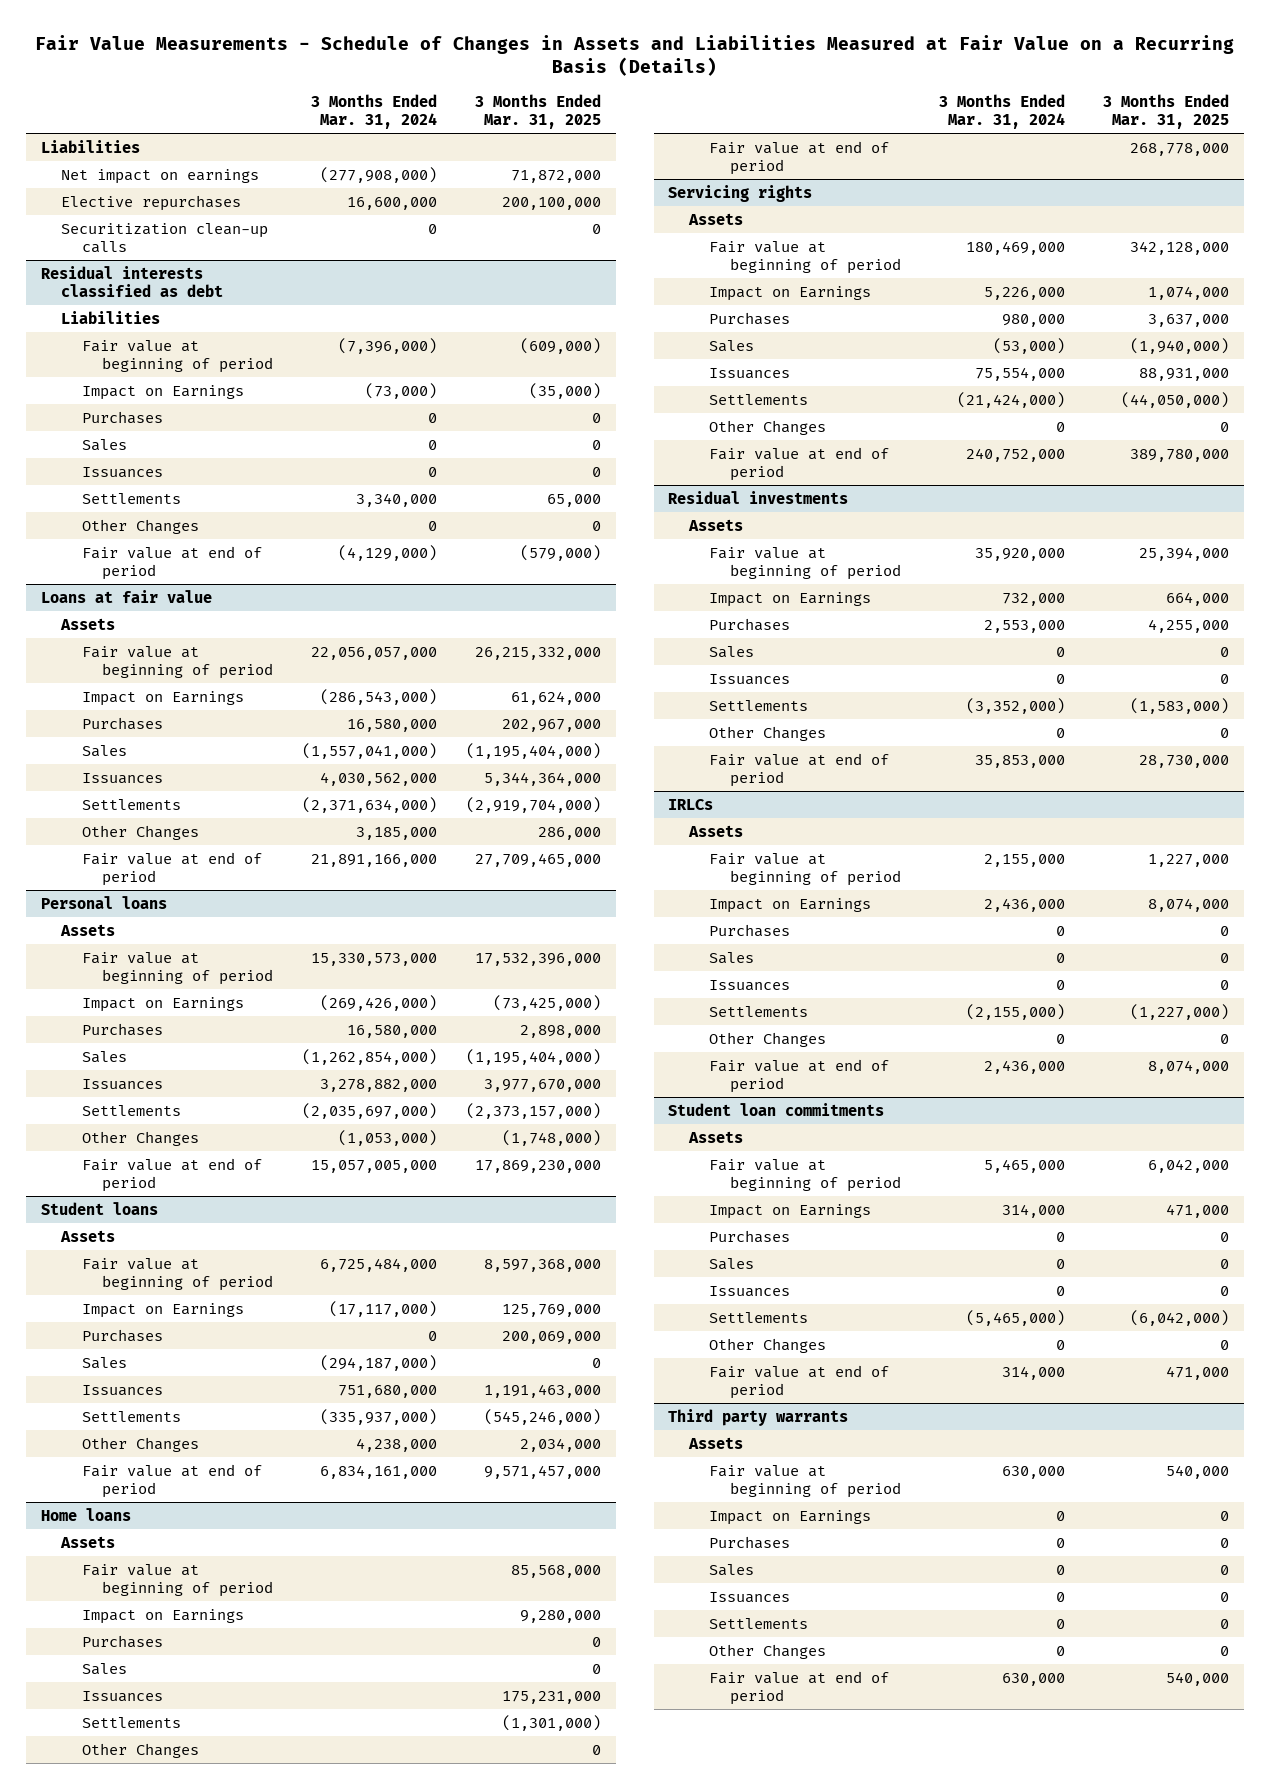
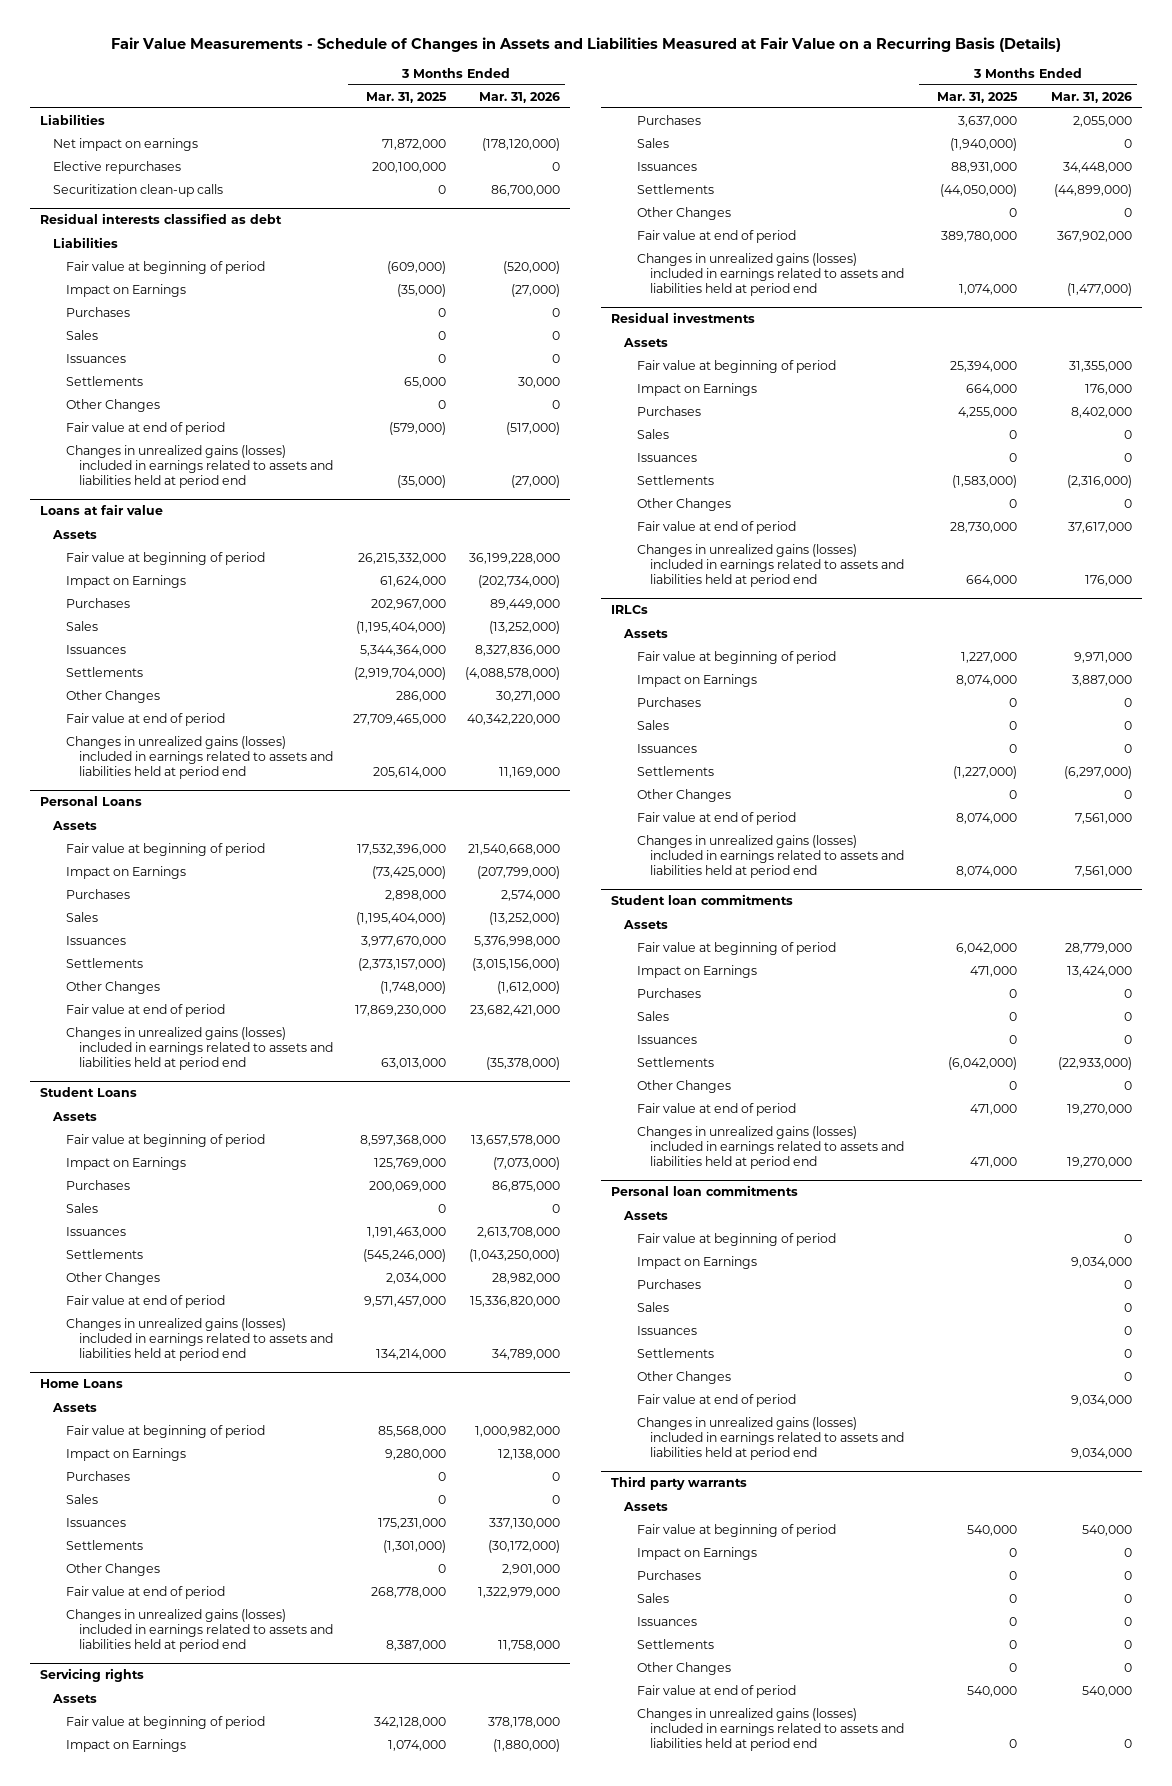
[311,94,438,130] 3 Months Ended Mar. 31, 2024 -> none
none -> [479,91,561,103] Mar. 31, 2026
none -> [65,444,334,489] Changes in unrealized gains (losses) included in earnings related to assets and liabilities held at period end
none -> [65,735,334,780] Changes in unrealized gains (losses) included in earnings related to assets and liabilities held at period end
[40,895,167,909] Personal loans -> [39,796,142,807] Personal Loans
none -> [65,1026,334,1071] Changes in unrealized gains (losses) included in earnings related to assets and liabilities held at period end
[40,1201,158,1215] Student loans -> [39,1087,137,1098] Student Loans
none -> [65,1317,334,1362] Changes in unrealized gains (losses) included in earnings related to assets and liabilities held at period end
[40,1507,131,1521] Home loans -> [39,1379,123,1389] Home Loans
none -> [65,1608,334,1653] Changes in unrealized gains (losses) included in earnings related to assets and liabilities held at period end
none -> [637,252,905,297] Changes in unrealized gains (losses) included in earnings related to assets and liabilities held at period end
none -> [637,543,905,588] Changes in unrealized gains (losses) included in earnings related to assets and liabilities held at period end
none -> [637,834,905,879] Changes in unrealized gains (losses) included in earnings related to assets and liabilities held at period end
none -> [637,1125,905,1170] Changes in unrealized gains (losses) included in earnings related to assets and liabilities held at period end
none -> [611,1185,799,1197] Personal loan commitments
none -> [623,1210,669,1220] Assets
none -> [637,1232,837,1246] Fair value at beginning of period
none -> [637,1255,758,1269] Impact on Earnings
none -> [637,1278,702,1289] Purchases
none -> [637,1301,670,1312] Sales
none -> [637,1325,698,1335] Issuances
none -> [637,1347,715,1358] Settlements
none -> [637,1370,732,1384] Other Changes
none -> [637,1393,797,1407] Fair value at end of period
none -> [637,1416,905,1461] Changes in unrealized gains (losses) included in earnings related to assets and liabilities held at period end
none -> [637,1707,905,1752] Changes in unrealized gains (losses) included in earnings related to assets and liabilities held at period end

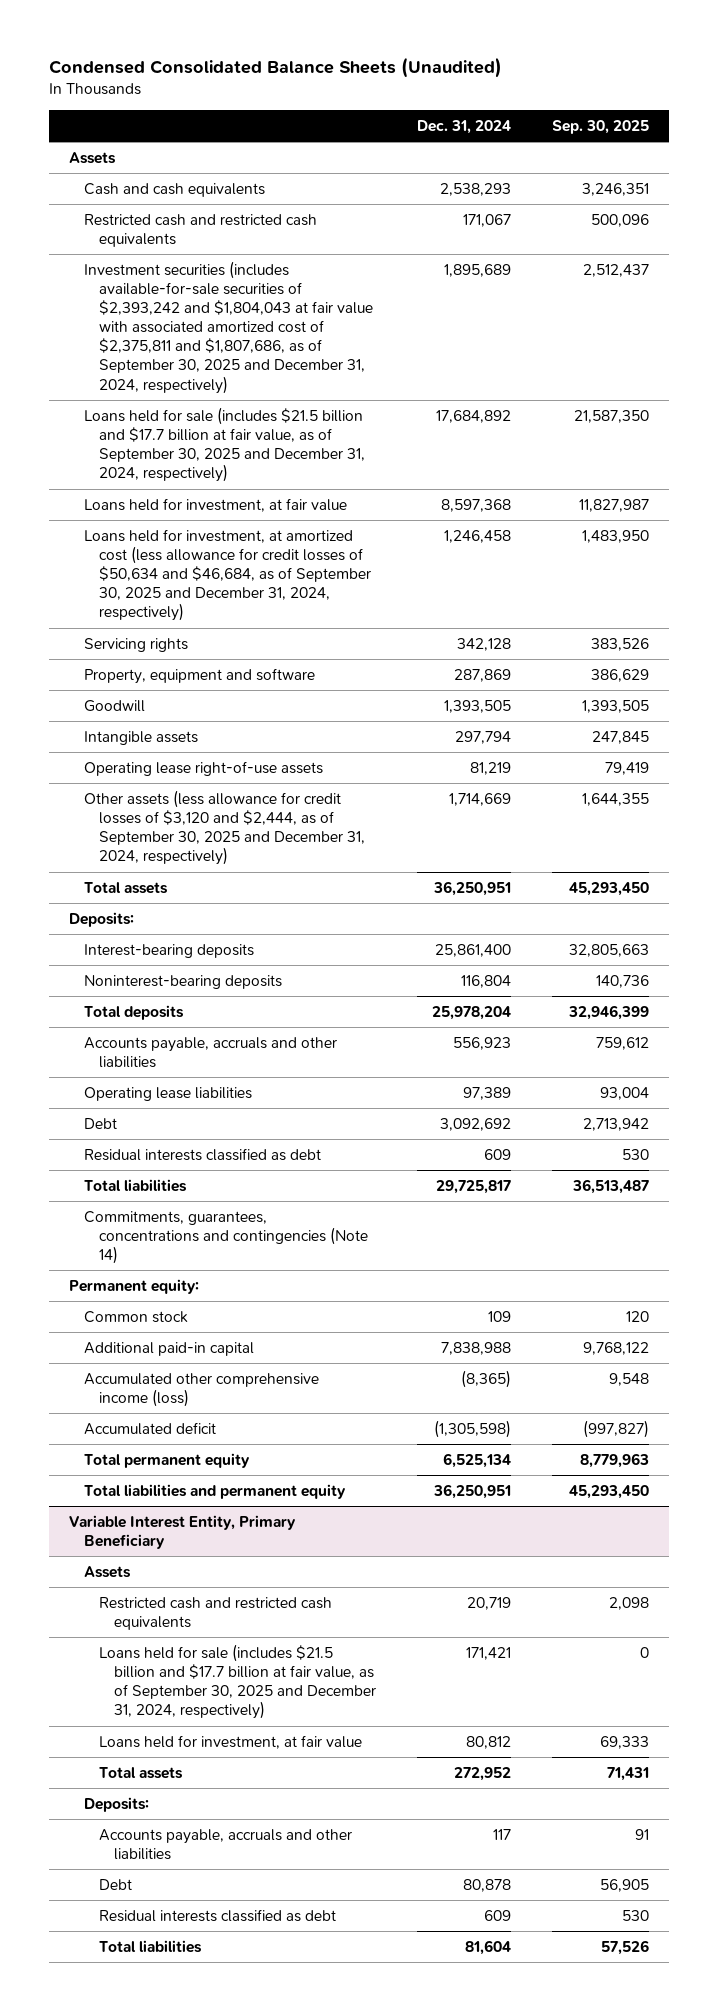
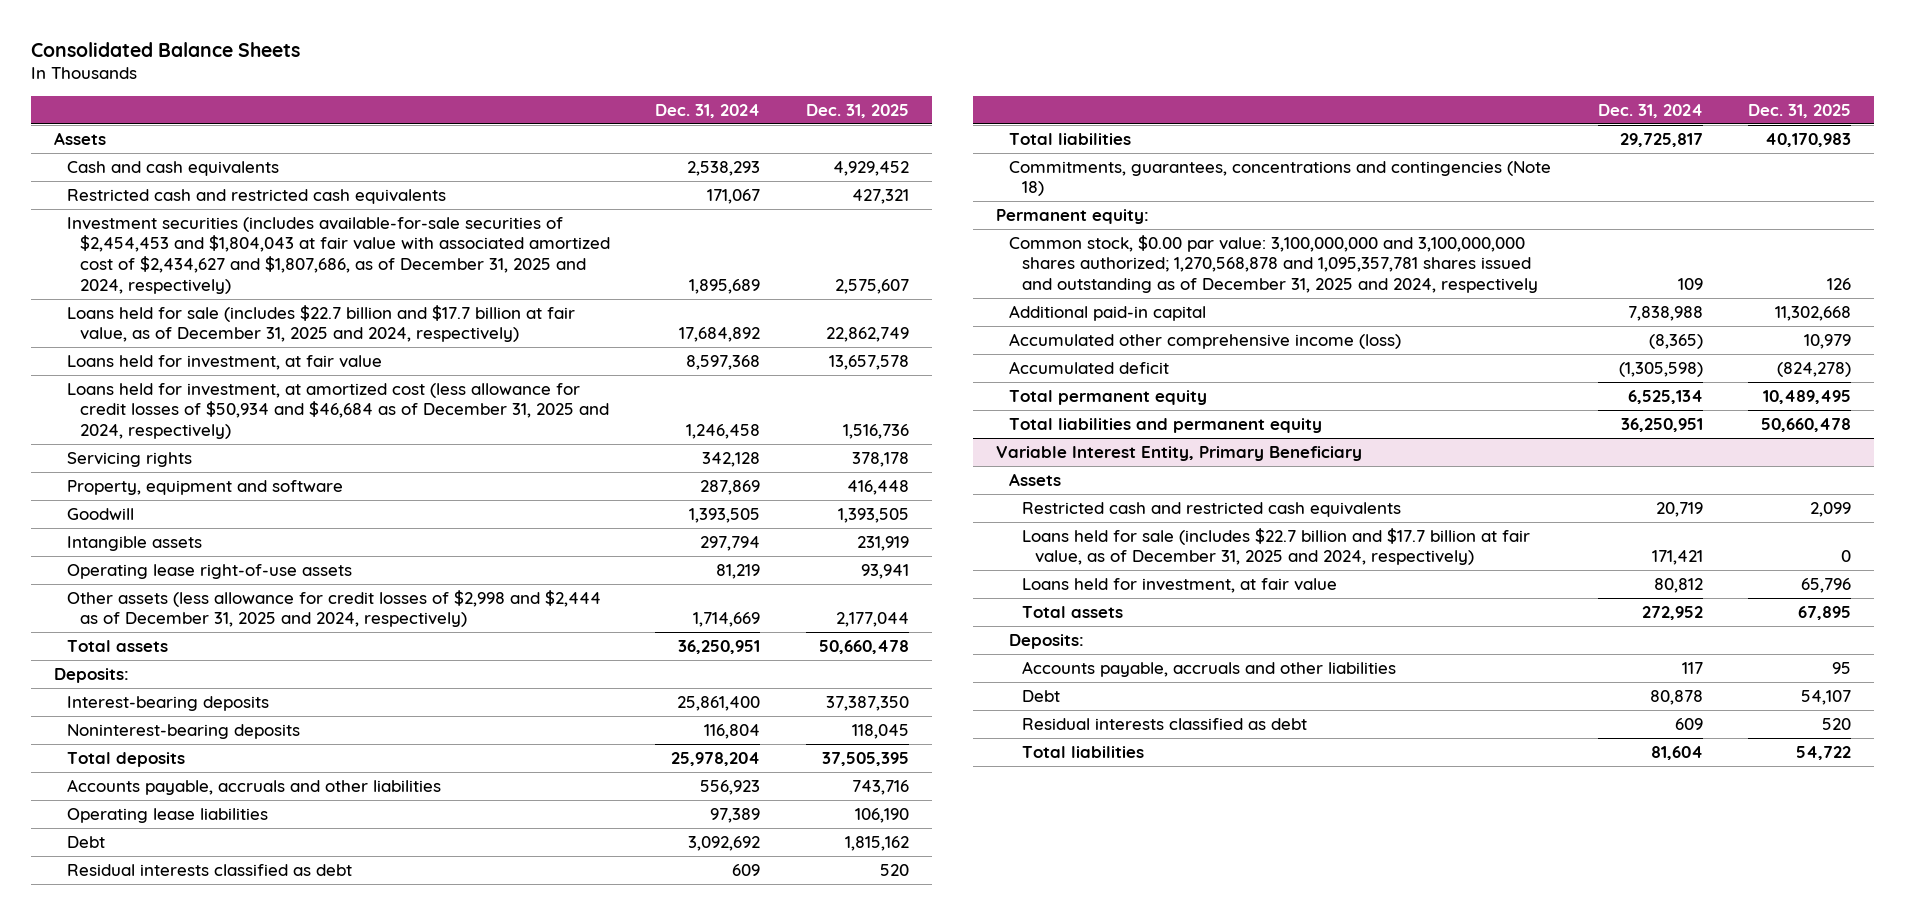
[48,57,502,79] Condensed Consolidated Balance Sheets (Unaudited) -> [30,41,300,57] Consolidated Balance Sheets
[551,119,649,134] Sep. 30, 2025 -> none
none -> [805,104,909,119] Dec. 31, 2025
[84,260,374,394] Investment securities (includes available-for-sale securities of $2,393,242 and $1,804,043 at fair value with associated amortized cost of $2,375,811 and $1,807,686, as of September 30, 2025 and December 31, 2024, respectively) -> [66,216,610,294] Investment securities (includes available-for-sale securities of $2,454,453 and $1,804,043 at fair value with associated amortized cost of $2,434,627 and $1,807,686, as of December 31, 2025 and 2024, respectively)
[84,406,366,483] Loans held for sale (includes $21.5 billion and $17.7 billion at fair value, as of September 30, 2025 and December 31, 2024, respectively) -> [66,304,575,343] Loans held for sale (includes $22.7 billion and $17.7 billion at fair value, as of December 31, 2025 and 2024, respectively)
[84,528,372,622] Loans held for investment, at amortized cost (less allowance for credit losses of $50,634 and $46,684, as of September 30, 2025 and December 31, 2024, respectively) -> [66,382,609,440] Loans held for investment, at amortized cost (less allowance for credit losses of $50,934 and $46,684 as of December 31, 2025 and 2024, respectively)
[84,789,366,866] Other assets (less allowance for credit losses of $3,120 and $2,444, as of September 30, 2025 and December 31, 2024, respectively) -> [66,589,601,628] Other assets (less allowance for credit losses of $2,998 and $2,444 as of December 31, 2025 and 2024, respectively)
[84,1210,369,1265] Commitments, guarantees, concentrations and contingencies (Note 14) -> [1009,160,1552,197] Commitments, guarantees, concentrations and contingencies (Note 18)
[84,1310,189,1323] Common stock -> [1009,234,1539,294] Common stock, $0.00 par value: 3,100,000,000 and 3,100,000,000 shares authorized; 1,270,568,878 and 1,095,357,781 shares issued and outstanding as of December 31, 2025 and 2024, respectively
[99,1643,377,1720] Loans held for sale (includes $21.5 billion and $17.7 billion at fair value, as of September 30, 2025 and December 31, 2024, respectively) -> [1022,527,1531,566] Loans held for sale (includes $22.7 billion and $17.7 billion at fair value, as of December 31, 2025 and 2024, respectively)

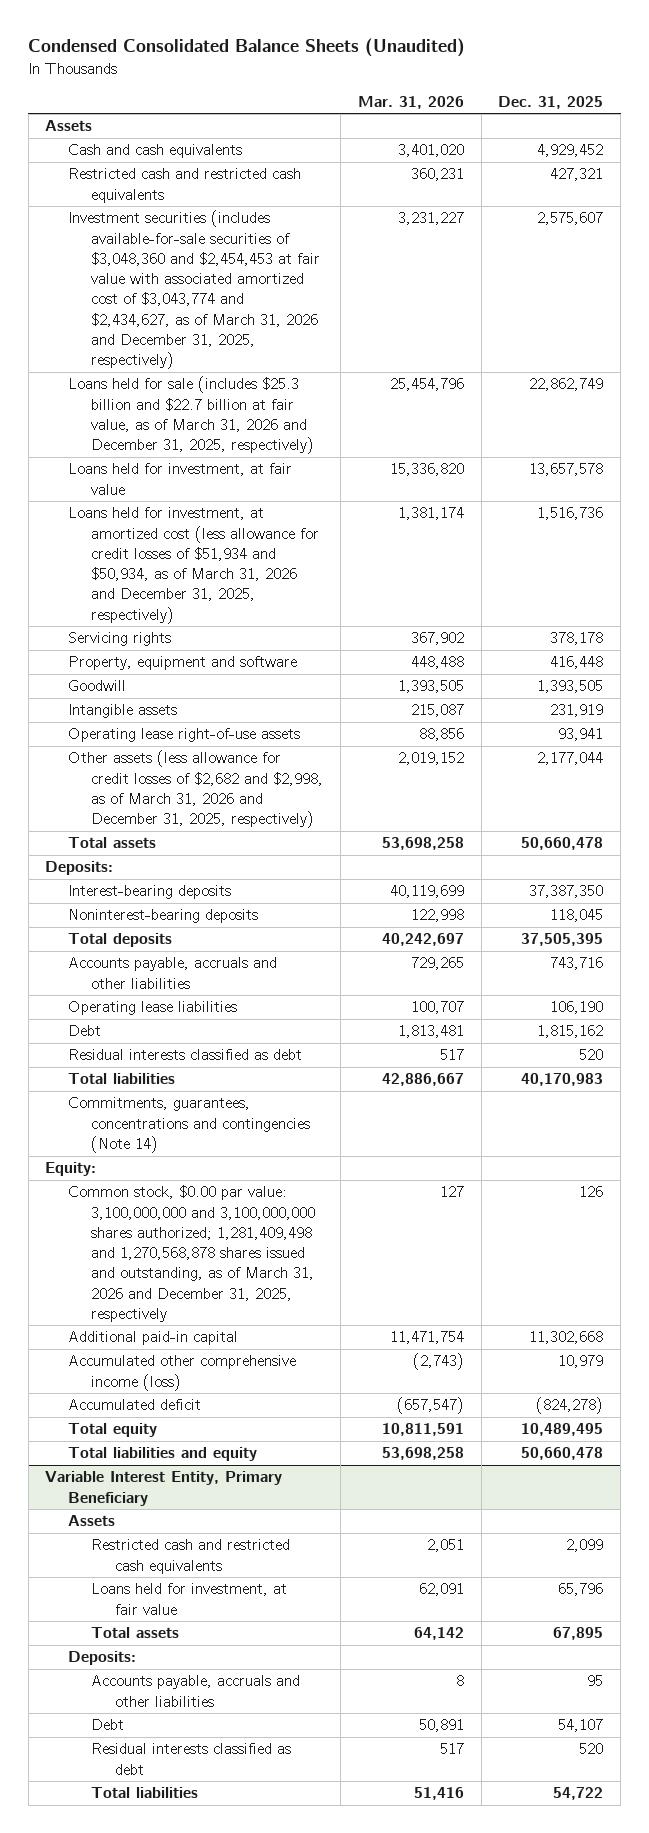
[30,41,300,57] Consolidated Balance Sheets -> [28,38,466,58] Condensed Consolidated Balance Sheets (Unaudited)
[655,104,761,119] Dec. 31, 2024 -> none
none -> [357,95,464,109] Mar. 31, 2026
[66,216,610,294] Investment securities (includes available-for-sale securities of $2,454,453 and $1,804,043 at fair value with associated amortized cost of $2,434,627 and $1,807,686, as of December 31, 2025 and 2024, respectively) -> [68,210,321,369] Investment securities (includes available-for-sale securities of $3,048,360 and $2,454,453 at fair value with associated amortized cost of $3,043,774 and $2,434,627, as of March 31, 2026 and December 31, 2025, respectively)
[66,304,575,343] Loans held for sale (includes $22.7 billion and $17.7 billion at fair value, as of December 31, 2025 and 2024, respectively) -> [68,376,315,455] Loans held for sale (includes $25.3 billion and $22.7 billion at fair value, as of March 31, 2026 and December 31, 2025, respectively)
[66,382,609,440] Loans held for investment, at amortized cost (less allowance for credit losses of $50,934 and $46,684 as of December 31, 2025 and 2024, respectively) -> [68,507,320,624] Loans held for investment, at amortized cost (less allowance for credit losses of $51,934 and $50,934, as of March 31, 2026 and December 31, 2025, respectively)
[66,589,601,628] Other assets (less allowance for credit losses of $2,998 and $2,444 as of December 31, 2025 and 2024, respectively) -> [68,750,324,829] Other assets (less allowance for credit losses of $2,682 and $2,998, as of March 31, 2026 and December 31, 2025, respectively)
[1009,160,1552,197] Commitments, guarantees, concentrations and contingencies (Note 18) -> [68,1097,311,1153] Commitments, guarantees, concentrations and contingencies (Note 14)
[996,208,1150,224] Permanent equity: -> [45,1162,97,1177] Equity:
[1009,234,1539,294] Common stock, $0.00 par value: 3,100,000,000 and 3,100,000,000 shares authorized; 1,270,568,878 and 1,095,357,781 shares issued and outstanding as of December 31, 2025 and 2024, respectively -> [68,1185,316,1322] Common stock, $0.00 par value: 3,100,000,000 and 3,100,000,000 shares authorized; 1,281,409,498 and 1,270,568,878 shares issued and outstanding, as of March 31, 2026 and December 31, 2025, respectively
[1009,389,1208,405] Total permanent equity -> [68,1423,158,1438] Total equity
[1009,417,1323,433] Total liabilities and permanent equity -> [68,1447,258,1462] Total liabilities and equity
[1022,527,1531,566] Loans held for sale (includes $22.7 billion and $17.7 billion at fair value, as of December 31, 2025 and 2024, respectively) -> none

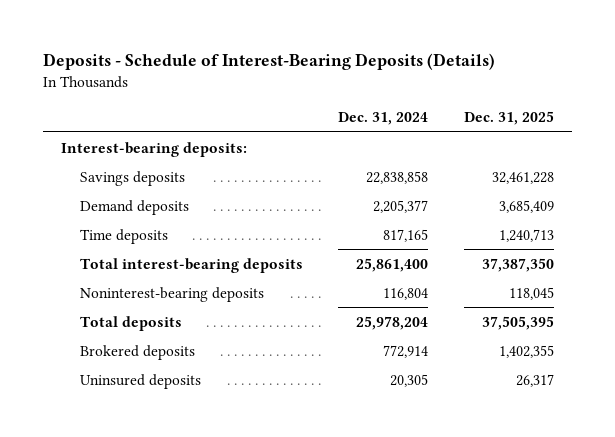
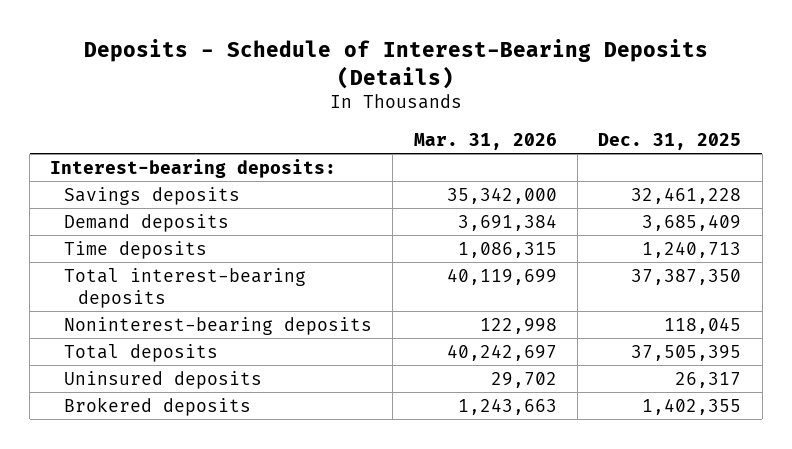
[338,112,429,126] Dec. 31, 2024 -> none
none -> [413,132,557,150] Mar. 31, 2026
[79,344,195,360] Brokered deposits -> [64,396,252,416] Brokered deposits

